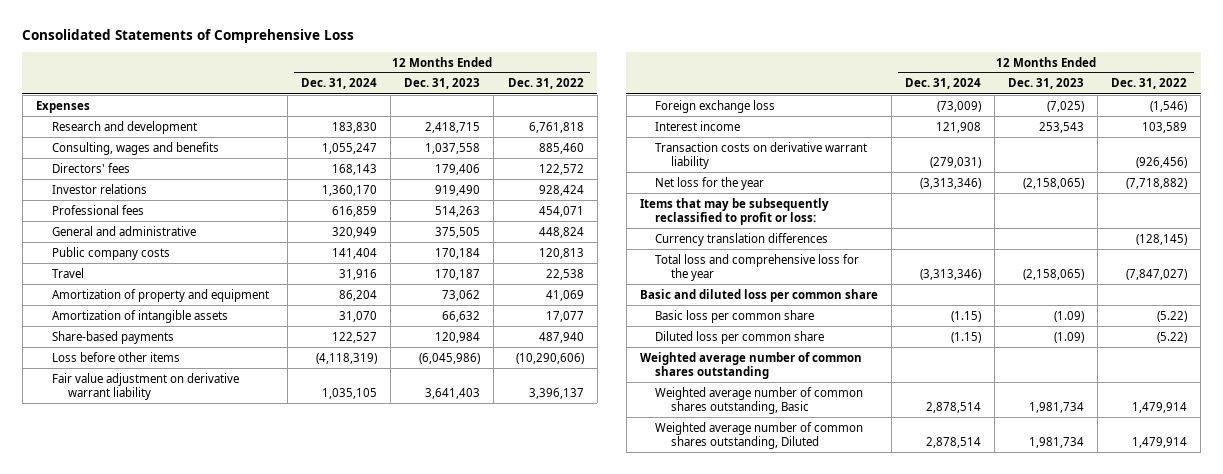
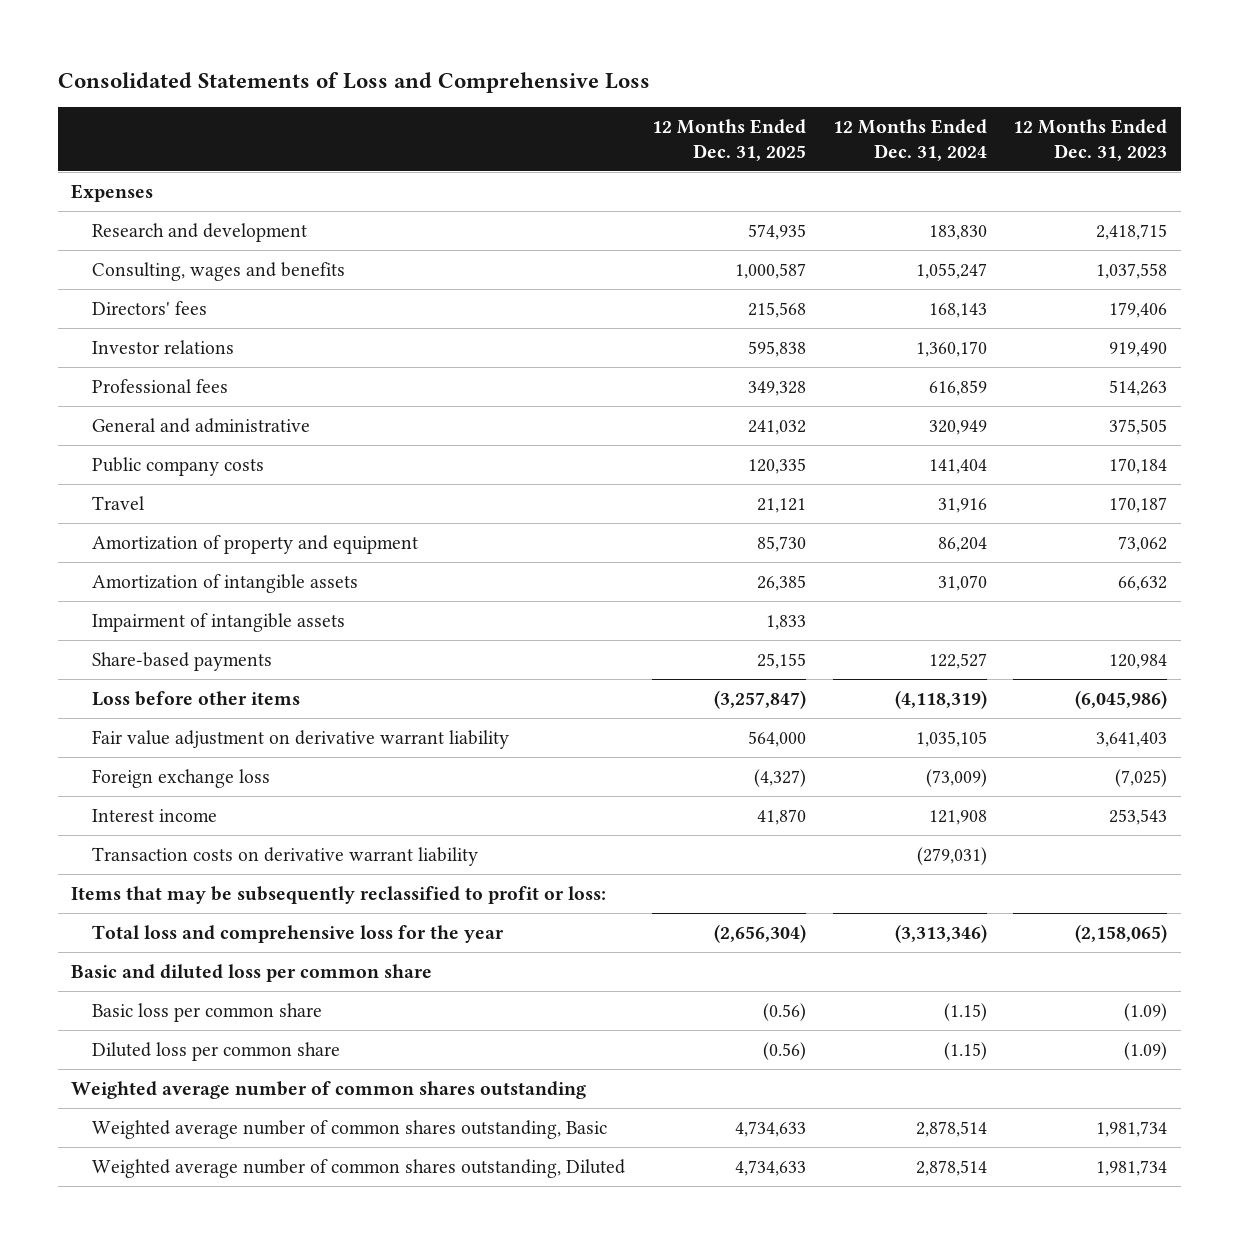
[22,29,355,44] Consolidated Statements of Comprehensive Loss -> [57,71,650,93] Consolidated Statements of Loss and Comprehensive Loss
[507,78,584,90] Dec. 31, 2022 -> none
none -> [651,119,806,161] 12 Months Ended Dec. 31, 2025
none -> [92,612,346,632] Impairment of intangible assets
[655,176,765,190] Net loss for the year -> none
[655,232,829,246] Currency translation differences -> none

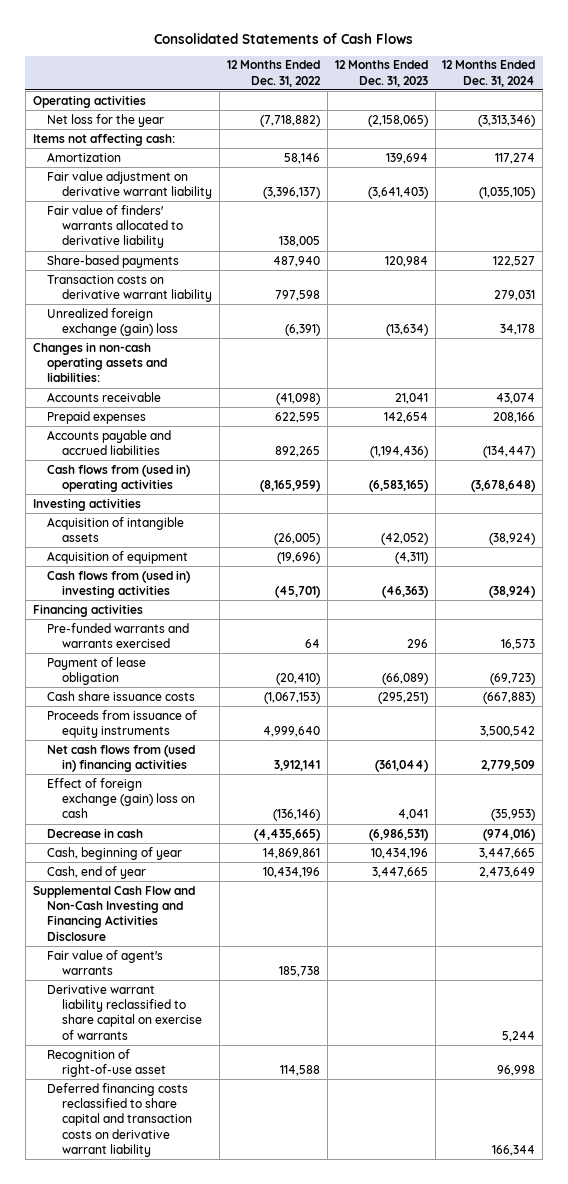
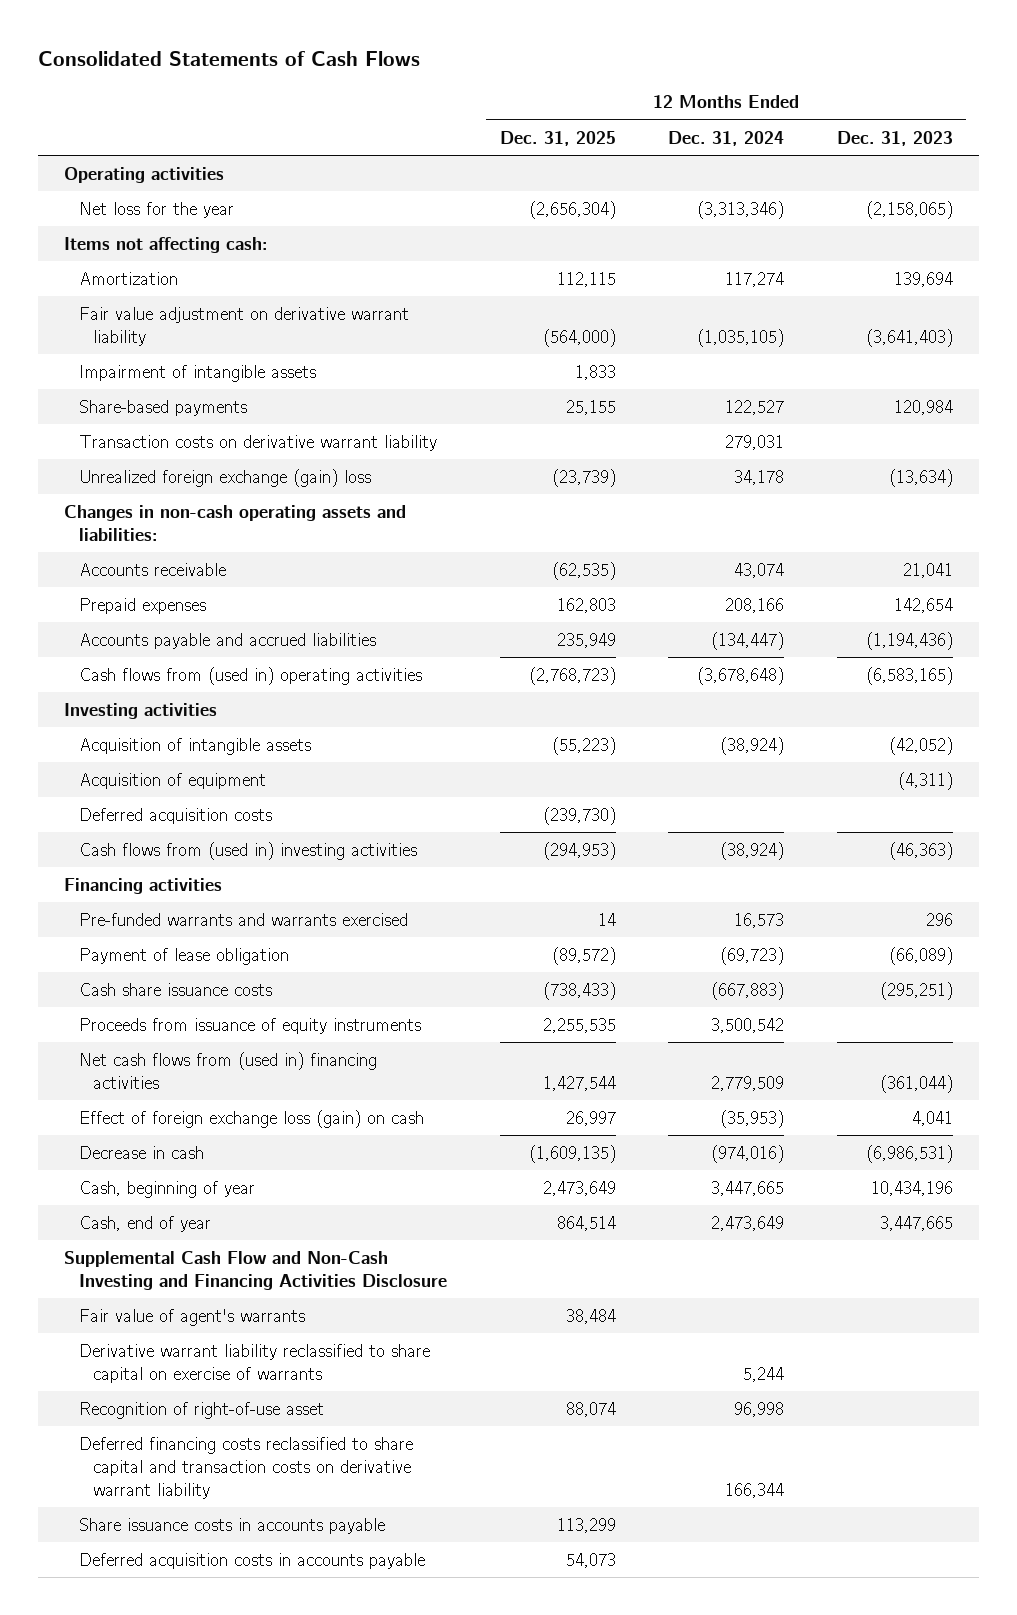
[227,60,322,87] 12 Months Ended Dec. 31, 2022 -> none
none -> [499,130,616,146] Dec. 31, 2025
[47,204,184,249] Fair value of finders' warrants allocated to derivative liability -> none
none -> [78,364,316,382] Impairment of intangible assets
none -> [78,807,272,824] Deferred acquisition costs
[47,777,196,819] Effect of foreign exchange (gain) loss on cash -> [78,1109,424,1128] Effect of foreign exchange loss (gain) on cash
none -> [78,1517,385,1534] Share issuance costs in accounts payable
none -> [78,1552,425,1569] Deferred acquisition costs in accounts payable

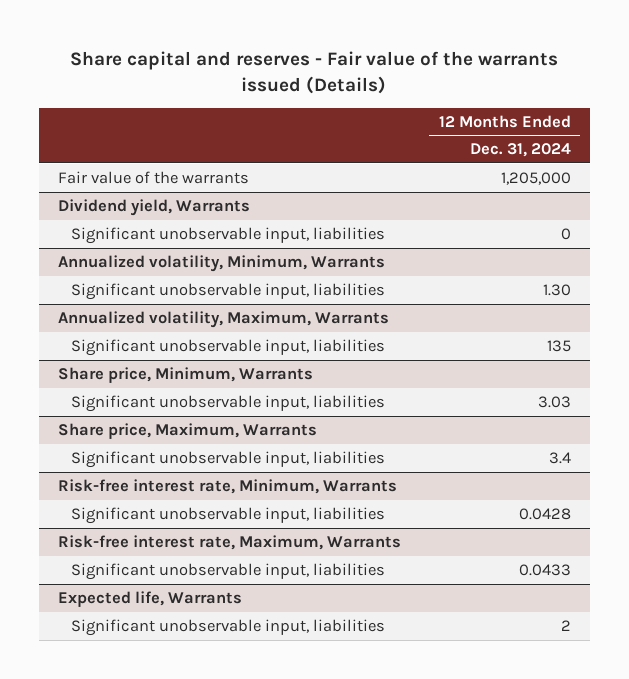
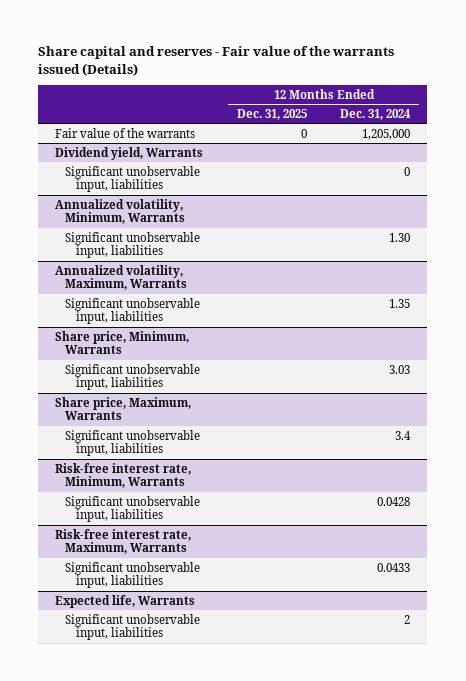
none -> [236,108,307,120] Dec. 31, 2025
[546,340,571,353] 135 -> [389,298,411,308] 1.35

